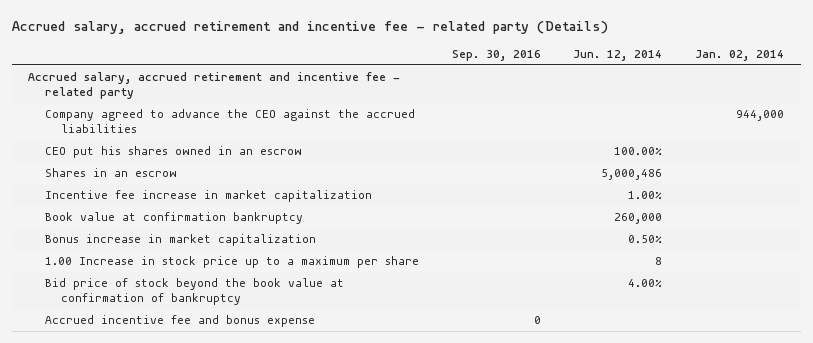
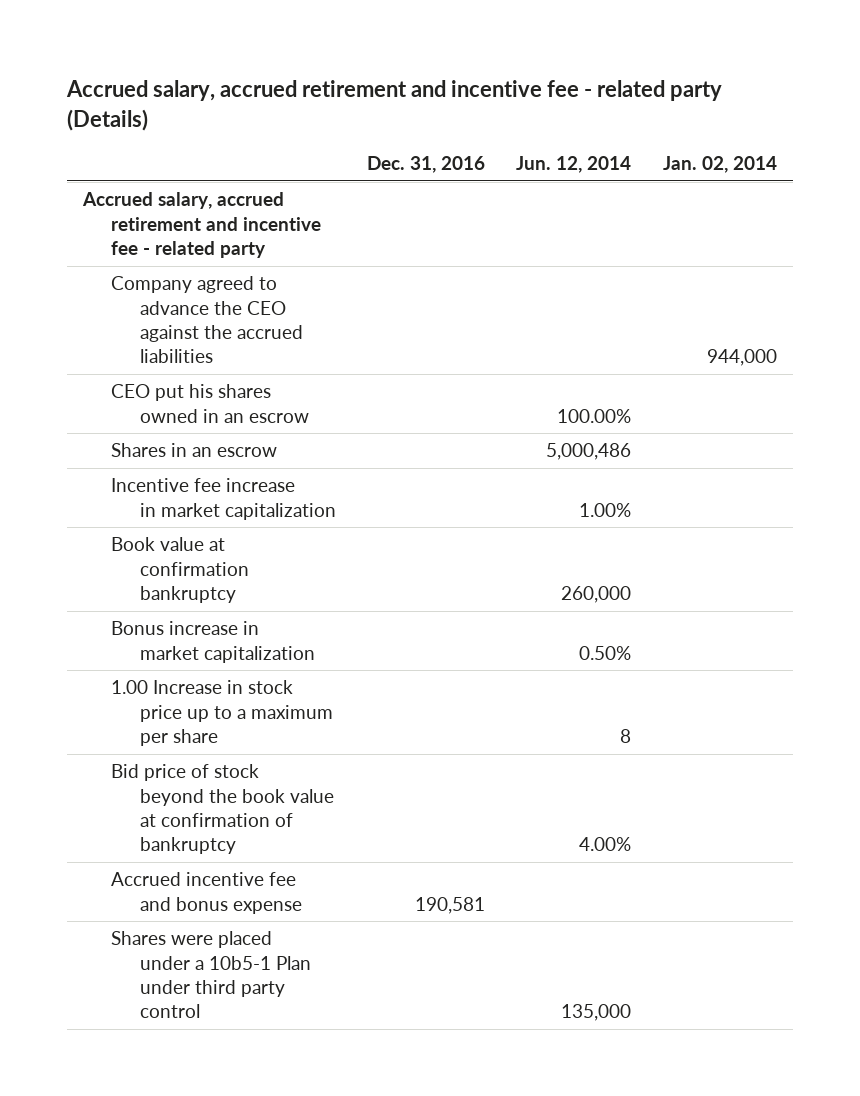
[451,50,541,62] Sep. 30, 2016 -> none
none -> [366,156,485,174] Dec. 31, 2016
none -> [111,931,311,1019] Shares were placed under a 10b5-1 Plan under third party control

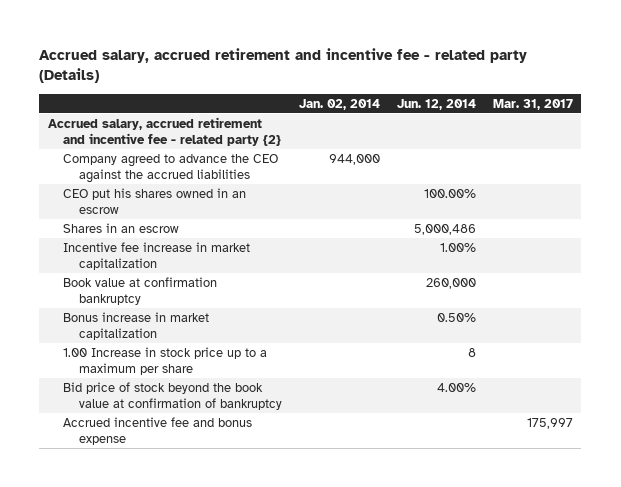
[366,156,485,174] Dec. 31, 2016 -> none
none -> [492,98,573,110] Mar. 31, 2017
[81,192,322,259] Accrued salary, accrued retirement and incentive fee - related party -> [47,117,282,146] Accrued salary, accrued retirement and incentive fee - related party {2}
[111,931,311,1019] Shares were placed under a 10b5-1 Plan under third party control -> none

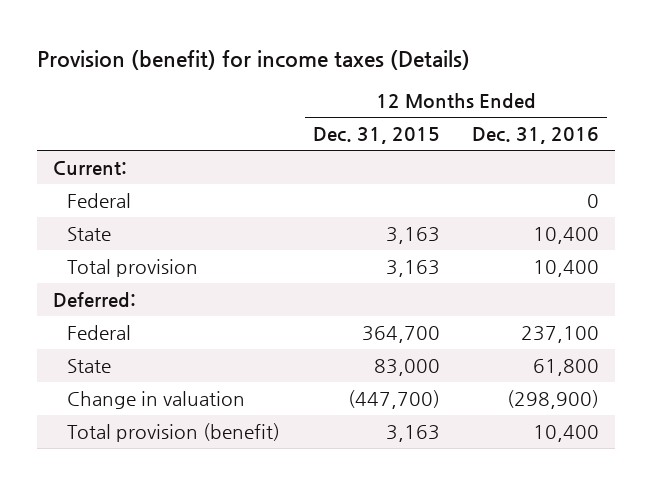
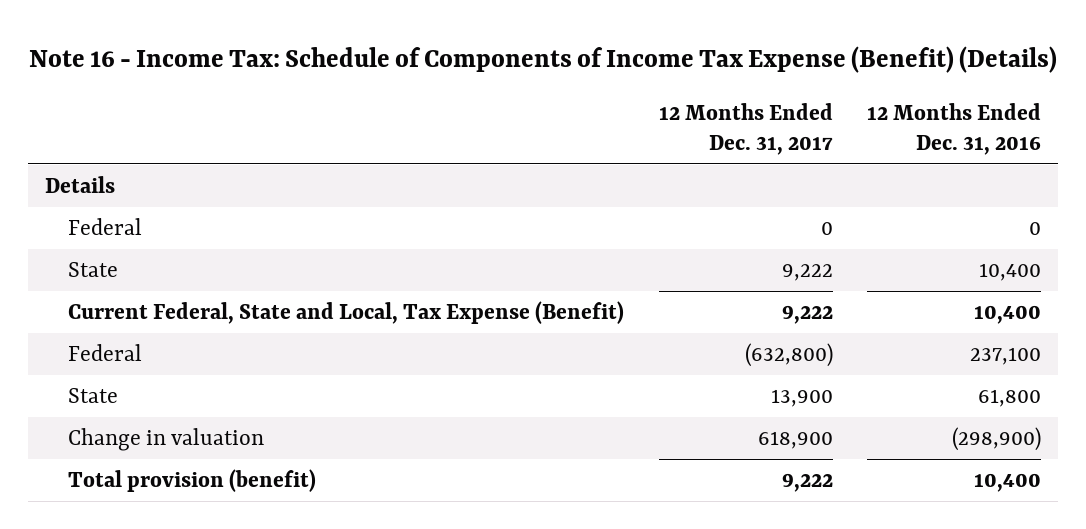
[37,49,471,70] Provision (benefit) for income taxes (Details) -> [29,46,1058,74] Note 16 - Income Tax: Schedule of Components of Income Tax Expense (Benefit) (Details)
[312,127,440,145] Dec. 31, 2015 -> none
none -> [658,103,833,155] 12 Months Ended Dec. 31, 2017
[53,161,128,176] Current: -> none
none -> [45,176,116,194] Details
[67,259,199,278] Total provision -> none
[53,292,137,308] Deferred: -> none
none -> [68,301,625,325] Current Federal, State and Local, Tax Expense (Benefit)

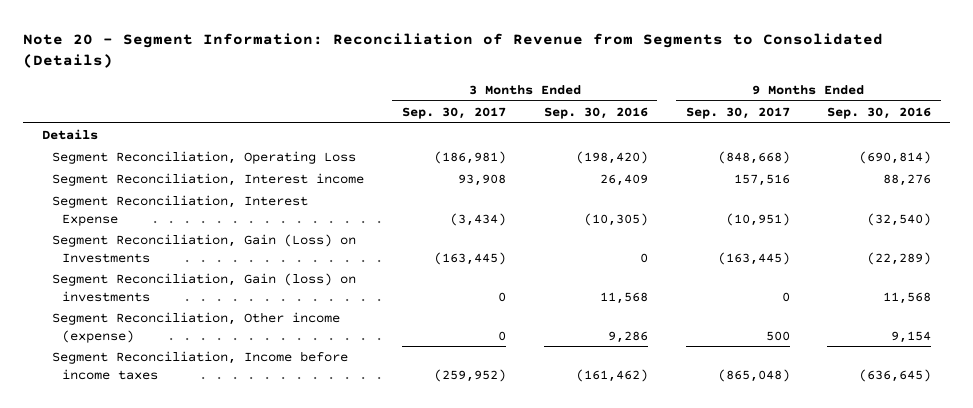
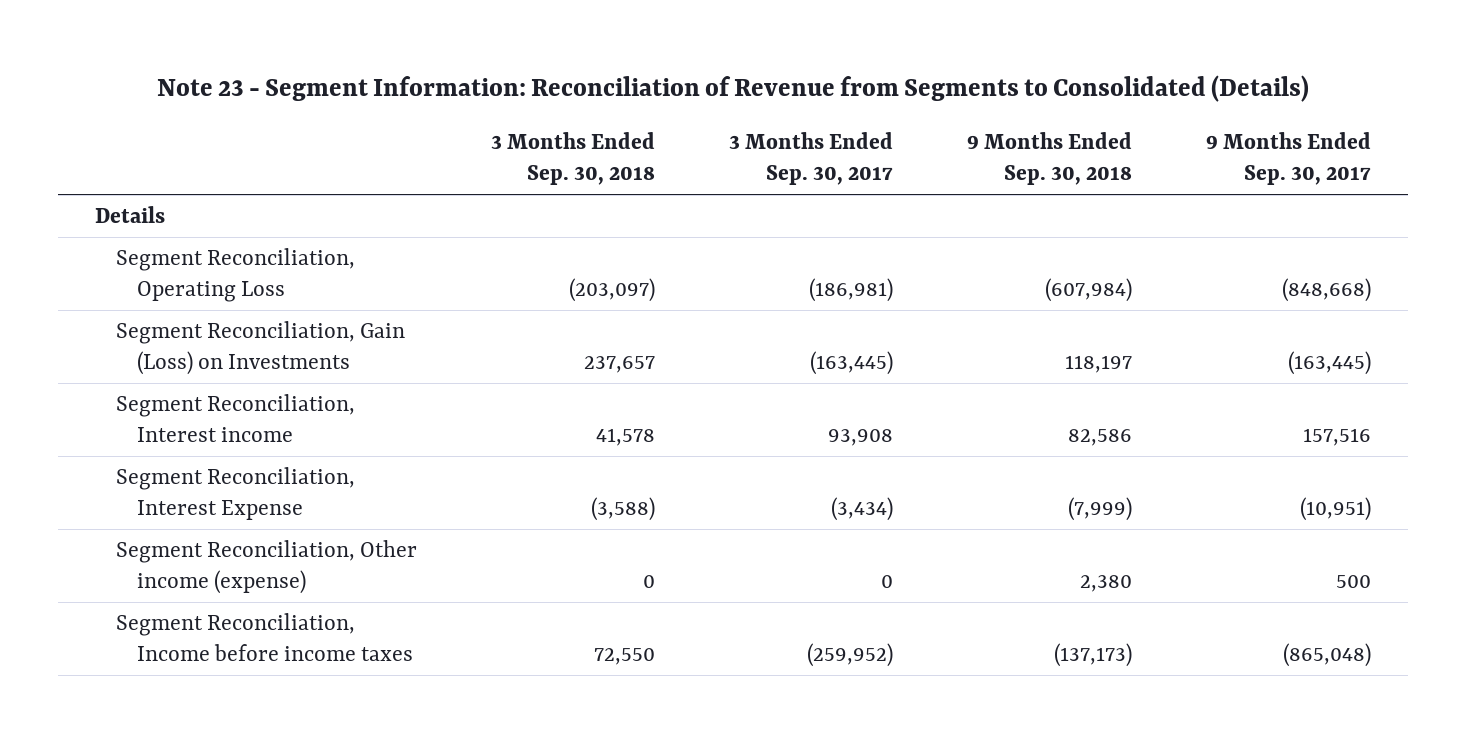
[22,32,883,69] Note 20 - Segment Information: Reconciliation of Revenue from Segments to Consolidated (Details) -> [157,75,1310,103] Note 23 - Segment Information: Reconciliation of Revenue from Segments to Consolidated (Details)
[543,106,648,119] Sep. 30, 2016 -> none
[827,106,932,119] Sep. 30, 2016 -> none
none -> [490,132,655,186] 3 Months Ended Sep. 30, 2018
none -> [967,132,1133,186] 9 Months Ended Sep. 30, 2018
[51,233,356,263] Segment Reconciliation, Gain (Loss) on Investments -> [115,320,405,376] Segment Reconciliation, Gain (Loss) on Investments
[51,272,356,302] Segment Reconciliation, Gain (loss) on investments -> none

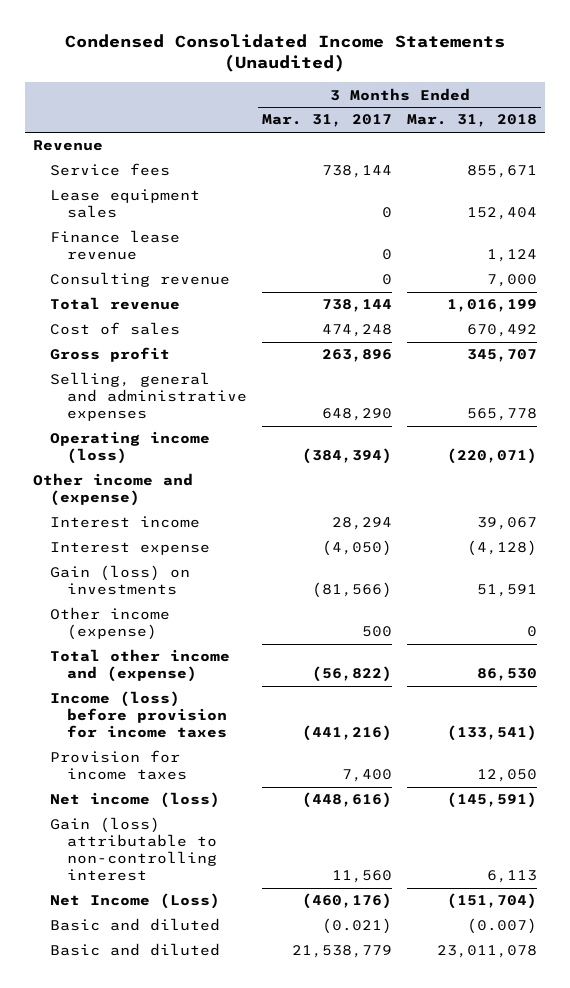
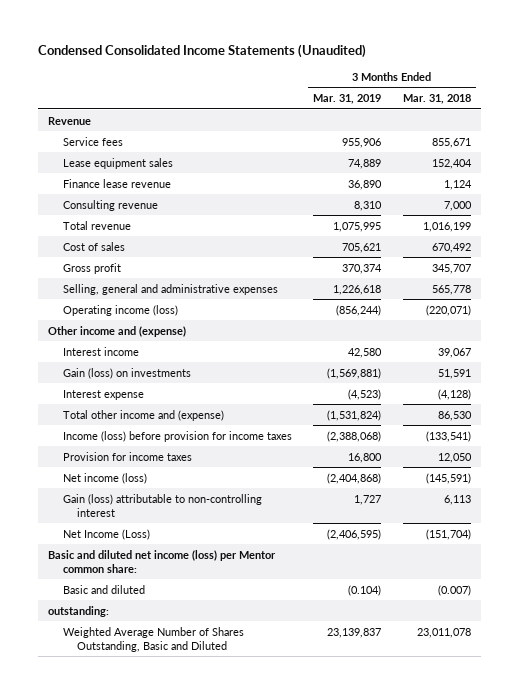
[262,114,393,128] Mar. 31, 2017 -> none
none -> [313,93,382,104] Mar. 31, 2019
[49,607,170,641] Other income (expense) -> none
[49,542,210,556] Interest expense -> [62,389,144,400] Interest expense
none -> [48,549,277,573] Basic and diluted net income (loss) per Mentor common share:
none -> [48,605,110,617] outstanding:
[49,943,220,957] Basic and diluted -> [62,626,244,652] Weighted Average Number of Shares Outstanding, Basic and Diluted

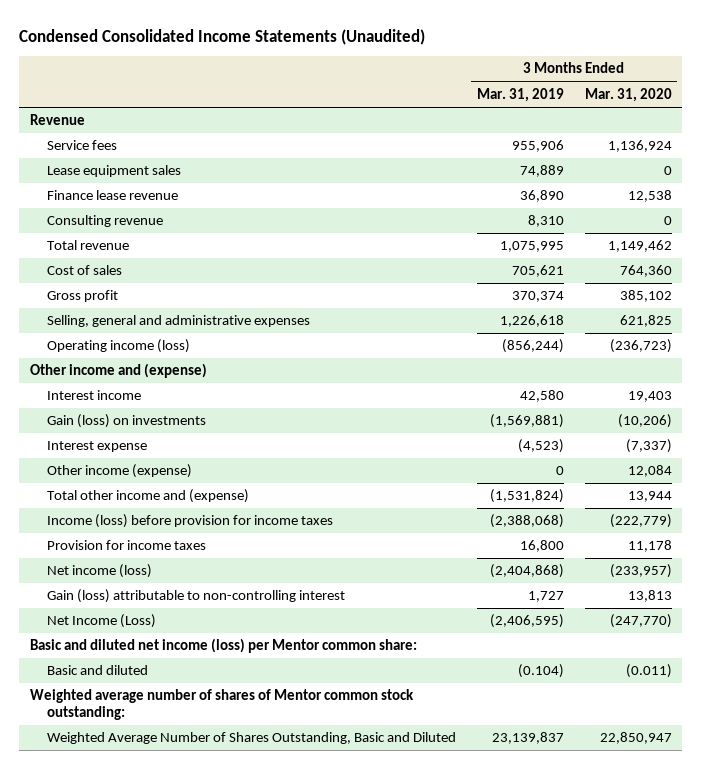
[402,93,471,104] Mar. 31, 2018 -> none
none -> [584,87,672,102] Mar. 31, 2020
none -> [46,464,192,479] Other income (expense)
[48,605,110,617] outstanding: -> [30,689,415,721] Weighted average number of shares of Mentor common stock outstanding:

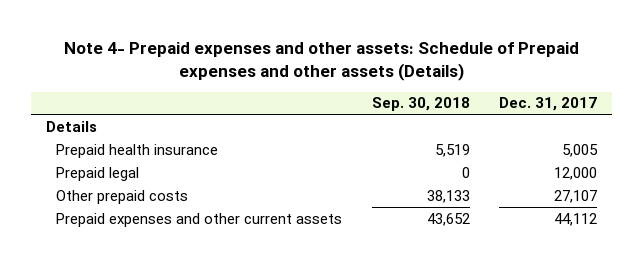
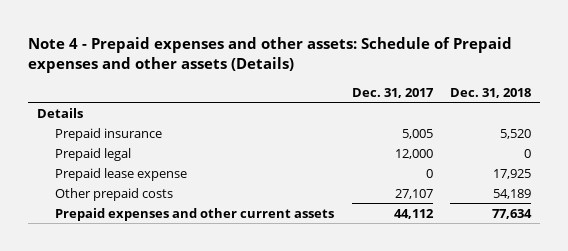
[63,42,579,81] Note 4- Prepaid expenses and other assets: Schedule of Prepaid expenses and other assets (Details) -> [28,36,513,73] Note 4 - Prepaid expenses and other assets: Schedule of Prepaid expenses and other assets (Details)
[371,97,470,112] Sep. 30, 2018 -> none
none -> [450,87,532,98] Dec. 31, 2018
[56,143,219,158] Prepaid health insurance -> [55,127,163,141] Prepaid insurance
none -> [55,167,188,181] Prepaid lease expense

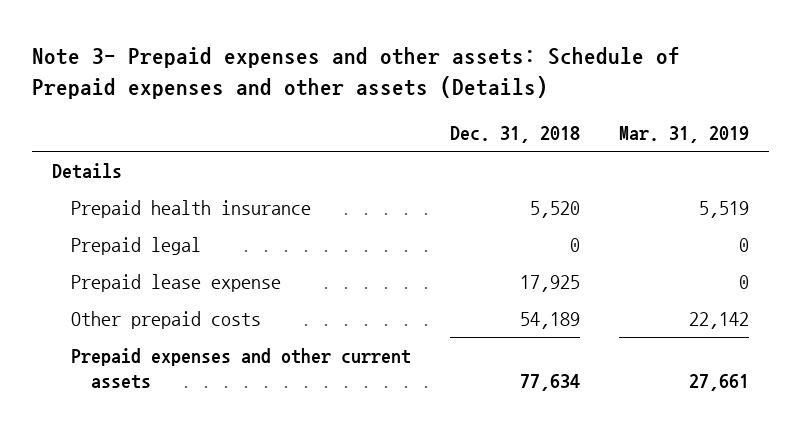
[28,36,513,73] Note 4 - Prepaid expenses and other assets: Schedule of Prepaid expenses and other assets (Details) -> [32,47,681,100] Note 3- Prepaid expenses and other assets: Schedule of Prepaid expenses and other assets (Details)
[351,87,434,98] Dec. 31, 2017 -> none
none -> [619,125,750,143] Mar. 31, 2019
[55,127,163,141] Prepaid insurance -> [71,199,312,218] Prepaid health insurance

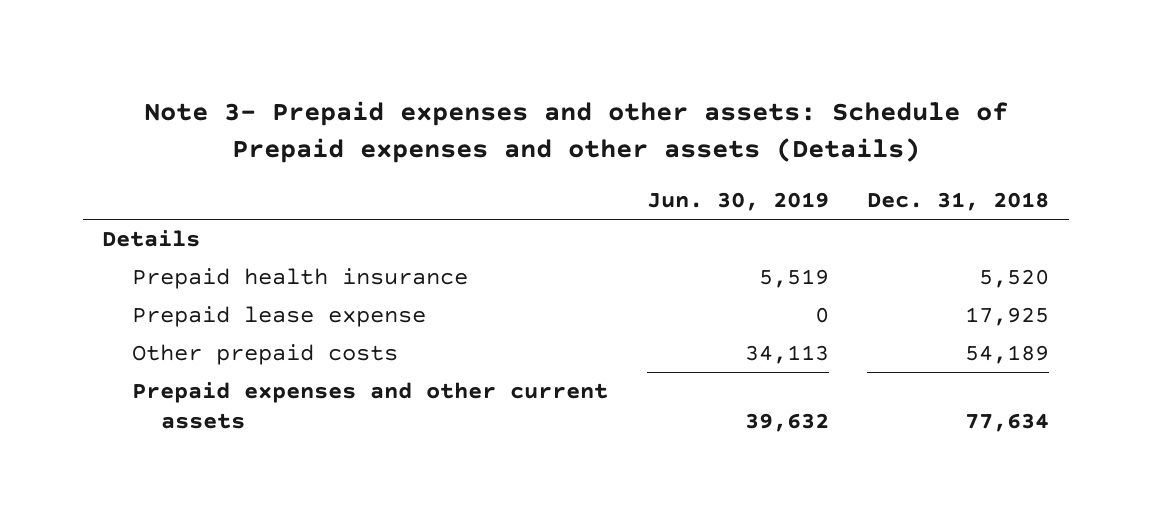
[619,125,750,143] Mar. 31, 2019 -> none
none -> [646,192,829,212] Jun. 30, 2019
[71,236,202,255] Prepaid legal -> none

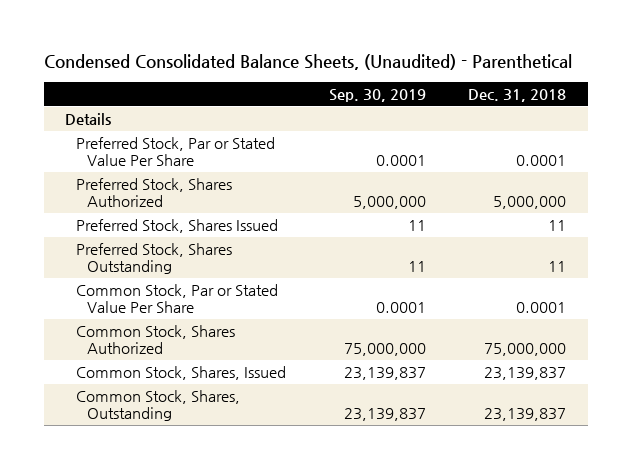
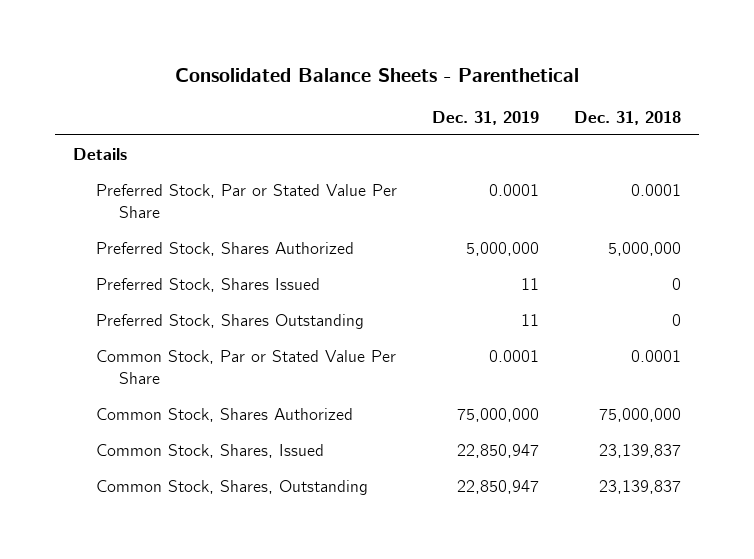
[43,53,572,70] Condensed Consolidated Balance Sheets, (Unaudited) - Parenthetical -> [175,67,580,82] Consolidated Balance Sheets - Parenthetical
[328,88,426,102] Sep. 30, 2019 -> none
none -> [432,110,540,125] Dec. 31, 2019
[548,220,567,232] 11 -> [672,277,682,290] 0
[548,261,567,273] 11 -> [672,313,682,326] 0

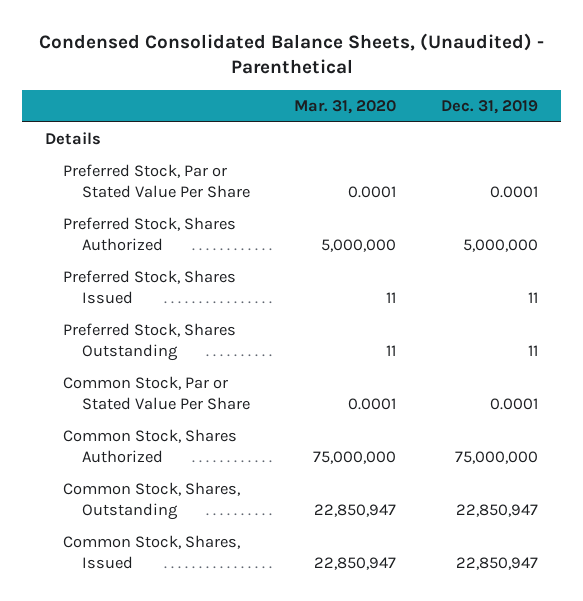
[175,67,580,82] Consolidated Balance Sheets - Parenthetical -> [38,32,544,75] Condensed Consolidated Balance Sheets, (Unaudited) - Parenthetical
[574,110,682,125] Dec. 31, 2018 -> none
none -> [294,99,397,114] Mar. 31, 2020
[95,443,324,458] Common Stock, Shares, Issued -> [63,535,241,570] Common Stock, Shares, Issued

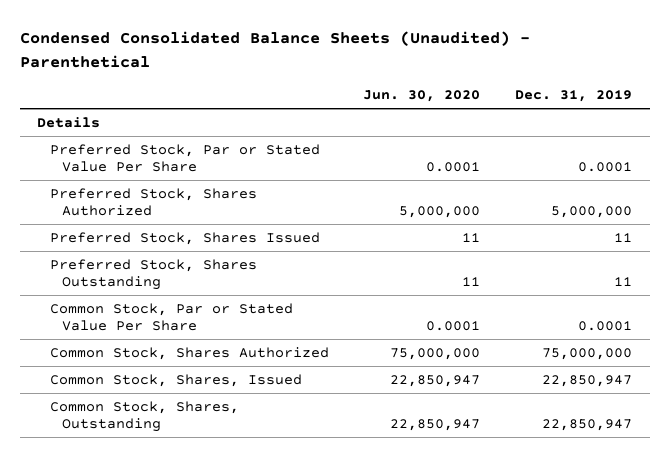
[38,32,544,75] Condensed Consolidated Balance Sheets, (Unaudited) - Parenthetical -> [20,31,531,68] Condensed Consolidated Balance Sheets (Unaudited) - Parenthetical
[294,99,397,114] Mar. 31, 2020 -> none
none -> [363,90,481,103] Jun. 30, 2020
[63,482,241,521] Common Stock, Shares, Outstanding -> [49,400,239,432] Common Stock, Shares, Outstanding

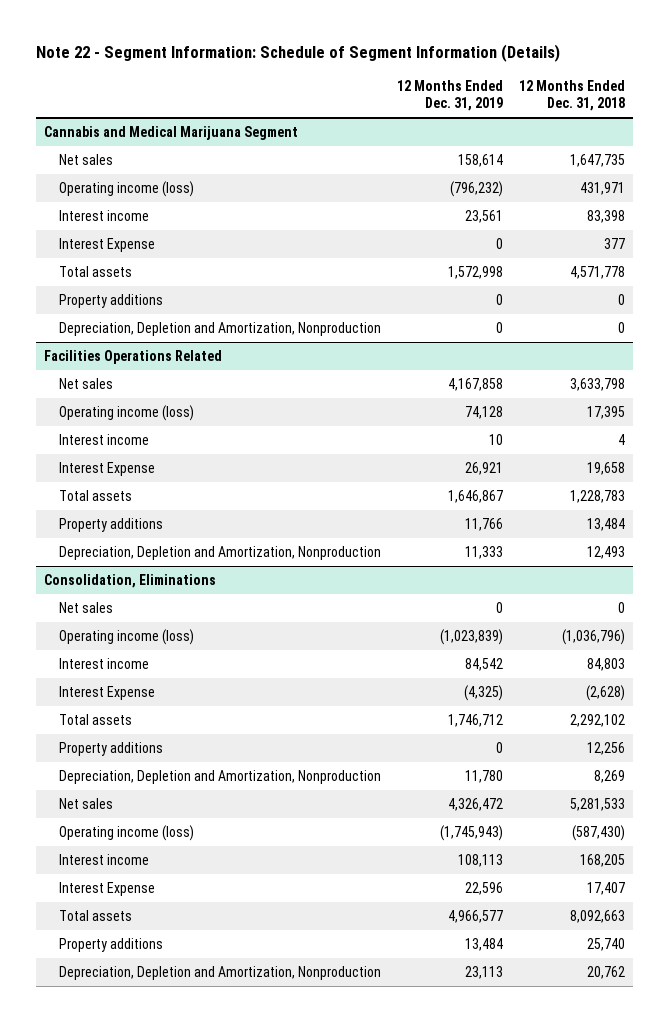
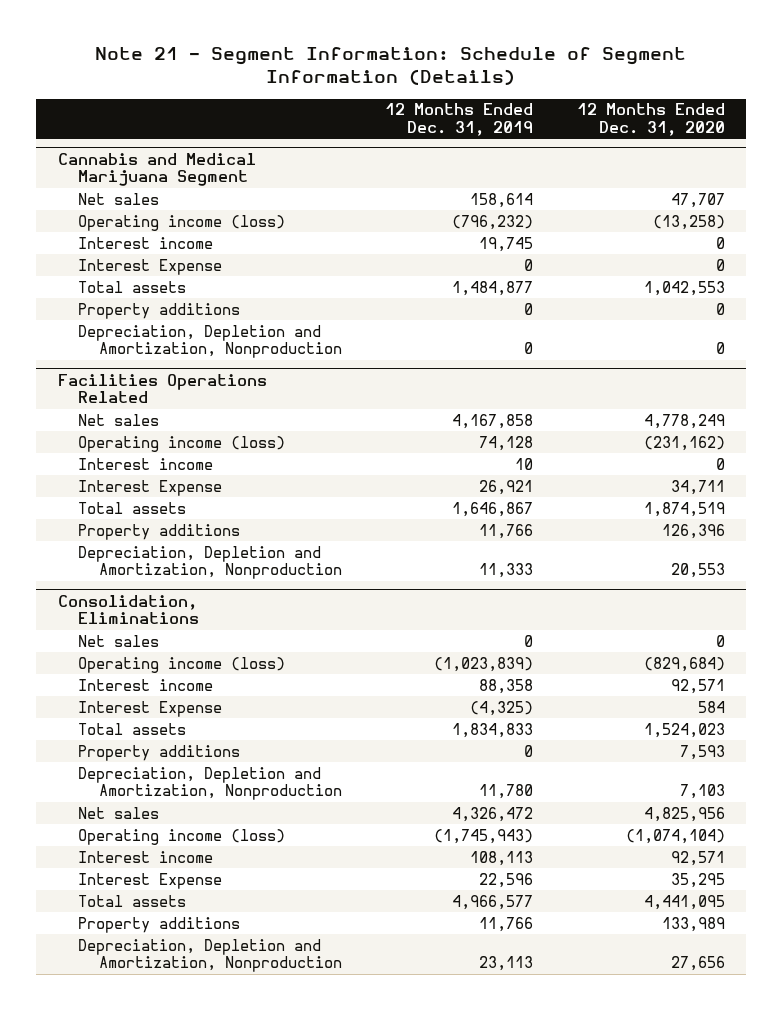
[35,43,560,62] Note 22 - Segment Information: Schedule of Segment Information (Details) -> [95,46,687,86] Note 21 - Segment Information: Schedule of Segment Information (Details)
[518,80,625,112] 12 Months Ended Dec. 31, 2018 -> none
none -> [576,103,725,137] 12 Months Ended Dec. 31, 2020
[464,210,503,224] 23,561 -> [479,236,534,252] 19,745
[447,266,503,280] 1,572,998 -> [452,280,534,296] 1,484,877
[464,658,503,672] 84,542 -> [479,678,534,694] 88,358
[447,714,503,728] 1,746,712 -> [452,722,534,738] 1,834,833
[464,938,503,952] 13,484 -> [479,916,534,932] 11,766

